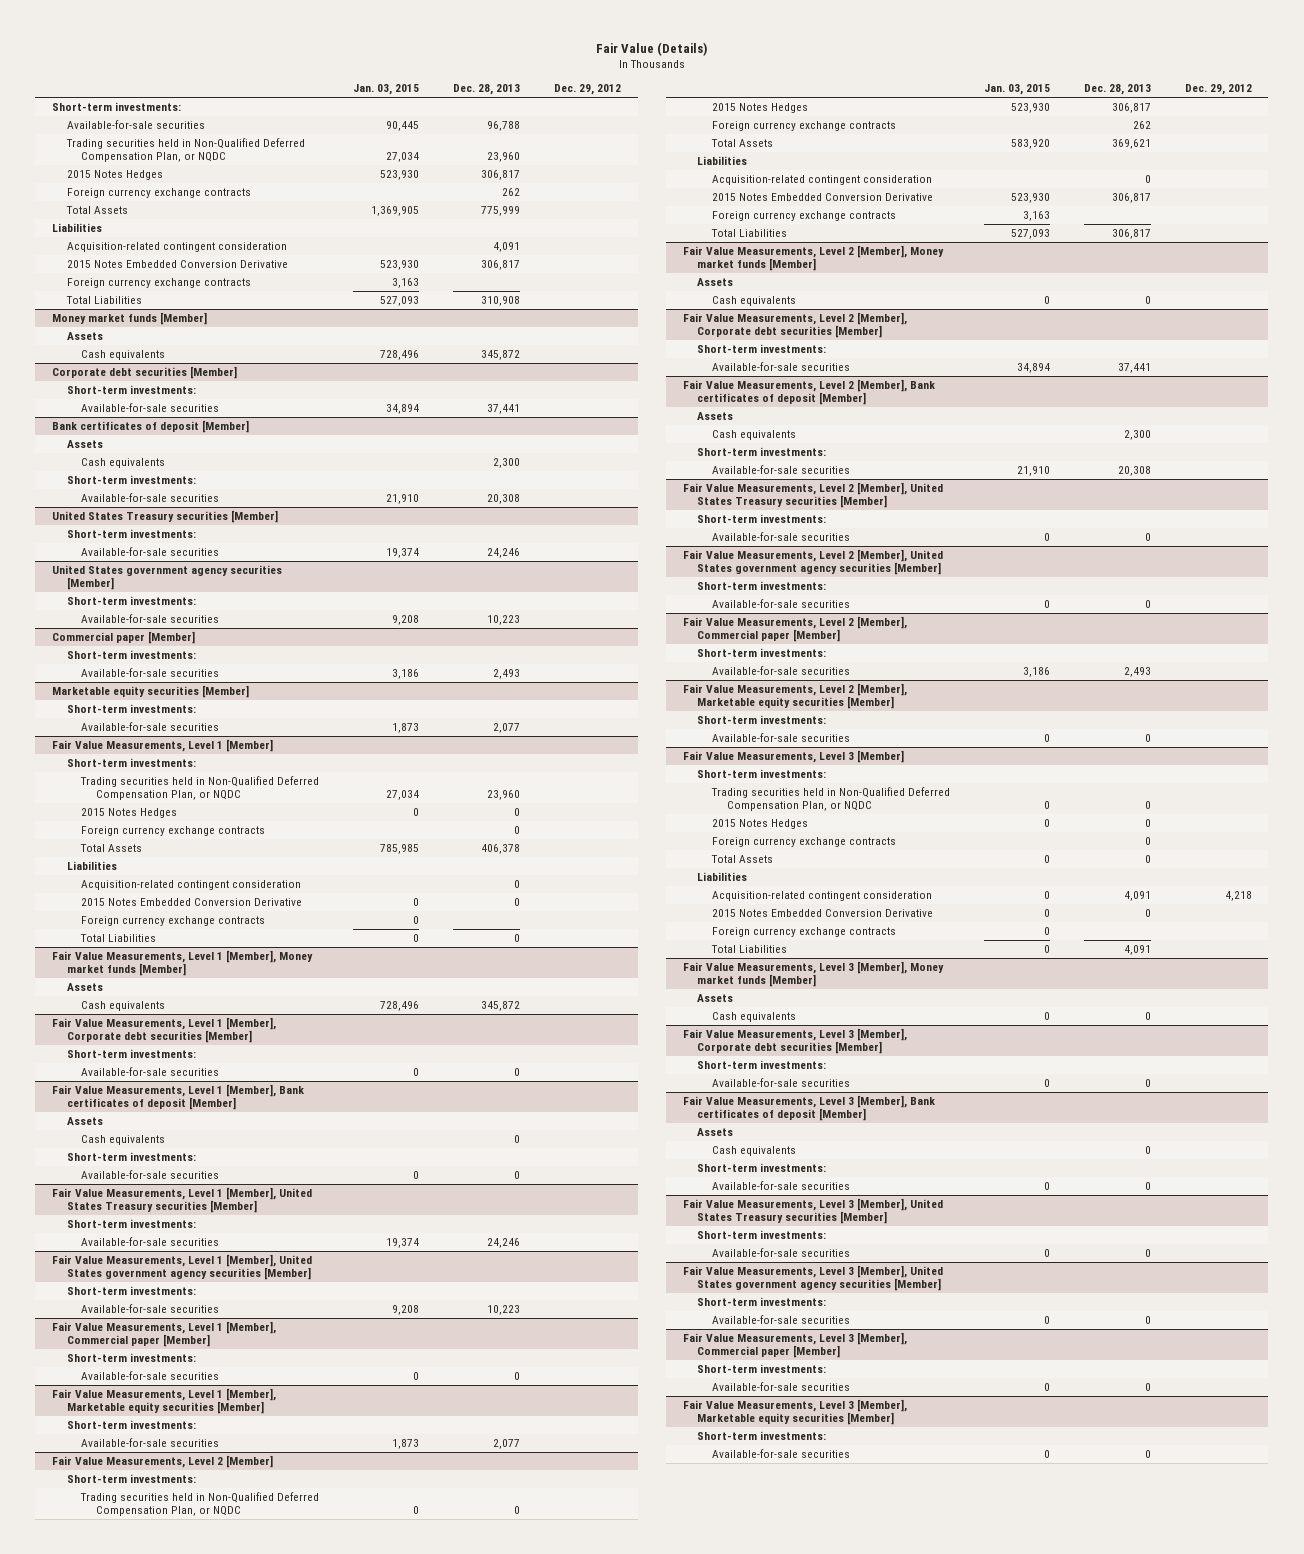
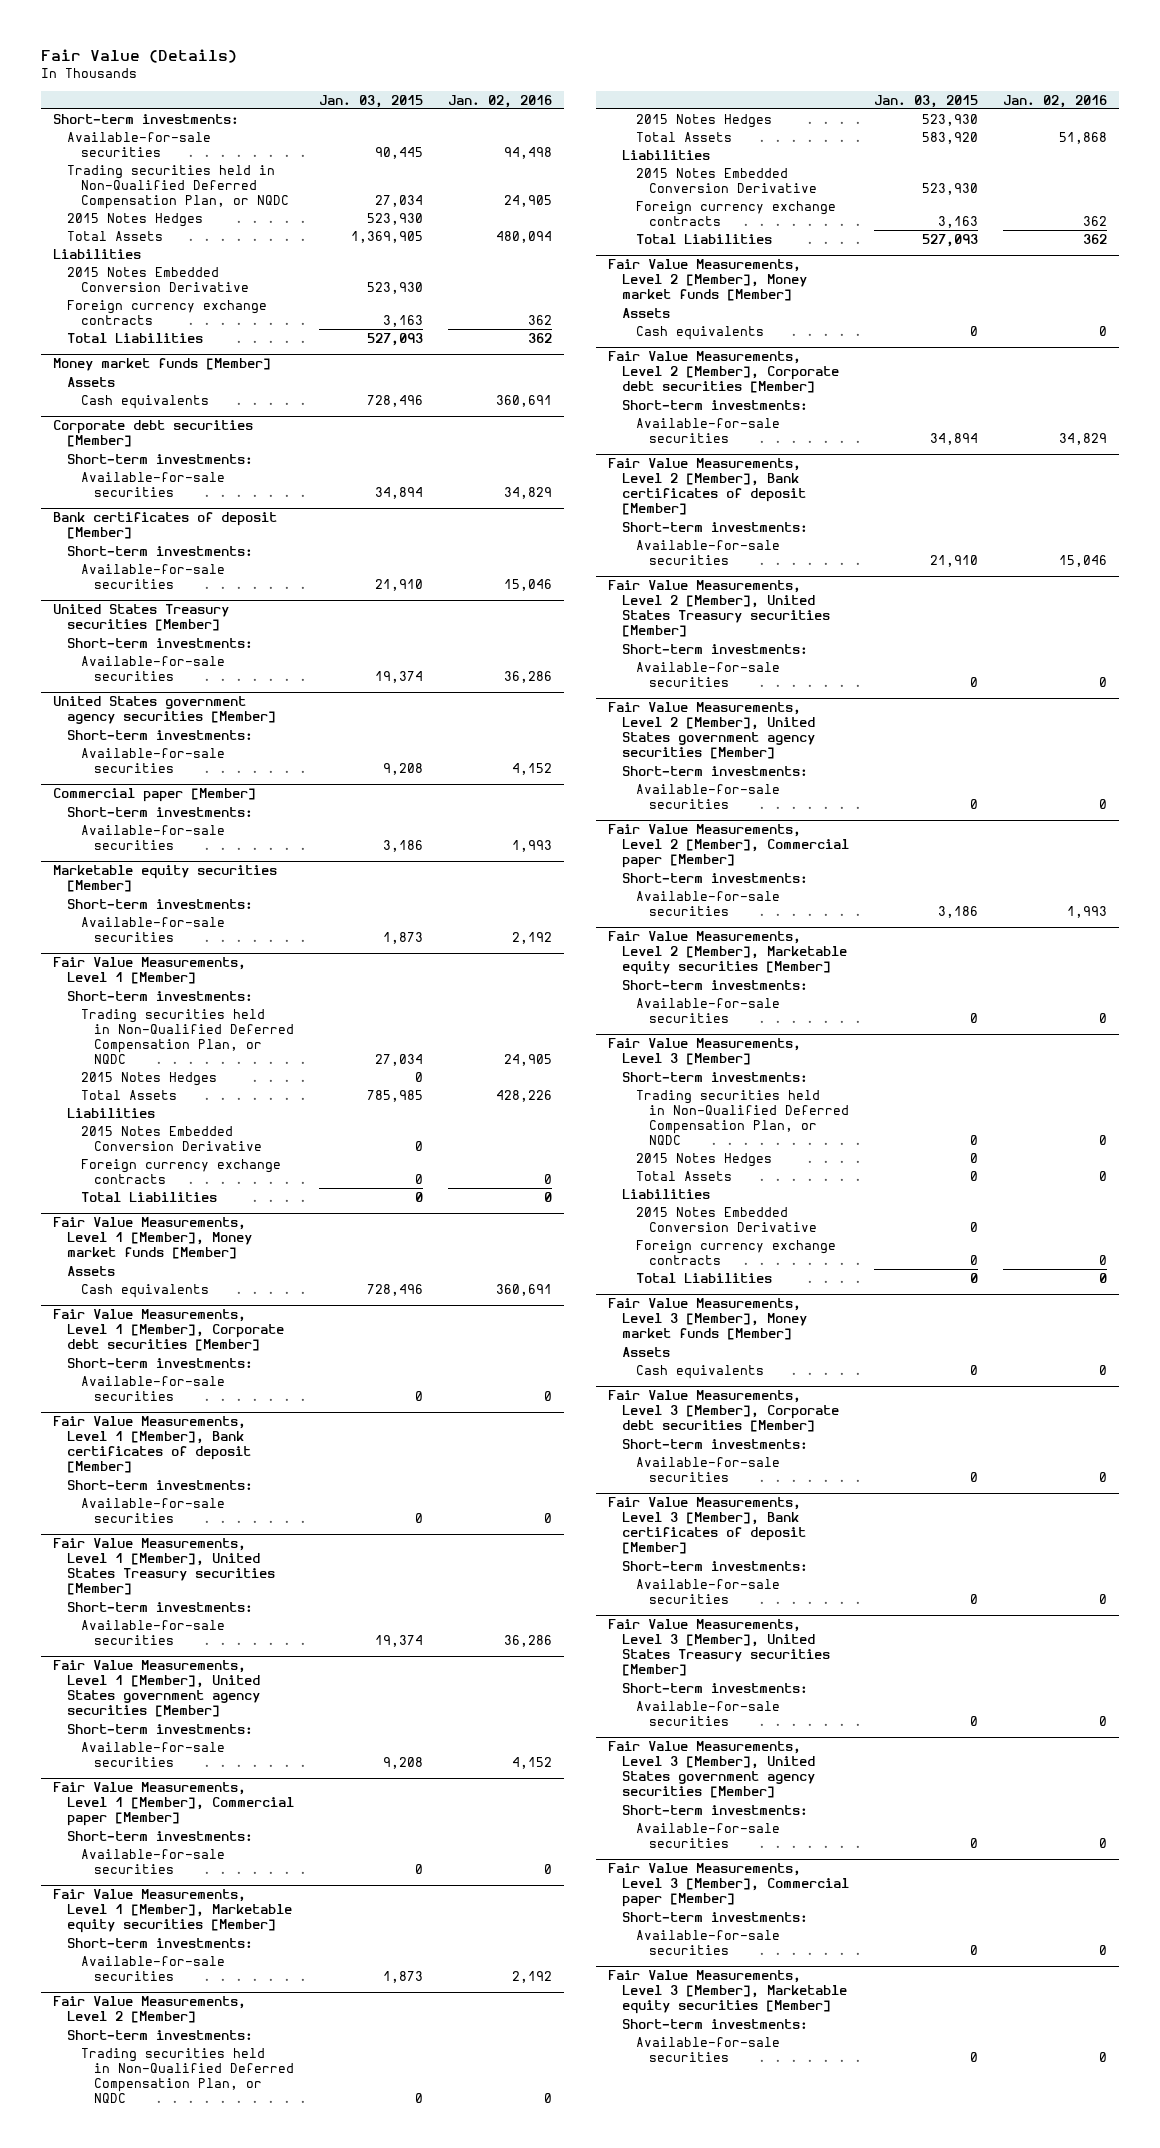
[452,84,520,96] Dec. 28, 2013 -> none
[553,84,621,96] Dec. 29, 2012 -> none
none -> [447,94,552,108] Jan. 02, 2016
[66,187,251,198] Foreign currency exchange contracts -> none
[66,241,287,252] Acquisition-related contingent consideration -> none
[66,439,103,448] Assets -> none
[81,457,166,468] Cash equivalents -> none
[81,825,266,836] Foreign currency exchange contracts -> none
[81,879,302,890] Acquisition-related contingent consideration -> none
[66,1116,103,1125] Assets -> none
[81,1134,166,1145] Cash equivalents -> none
[712,120,897,131] Foreign currency exchange contracts -> none
[712,174,933,185] Acquisition-related contingent consideration -> none
[697,411,734,420] Assets -> none
[712,429,797,440] Cash equivalents -> none
[712,836,897,847] Foreign currency exchange contracts -> none
[712,890,933,901] Acquisition-related contingent consideration -> none
[697,1127,734,1136] Assets -> none
[712,1145,797,1156] Cash equivalents -> none

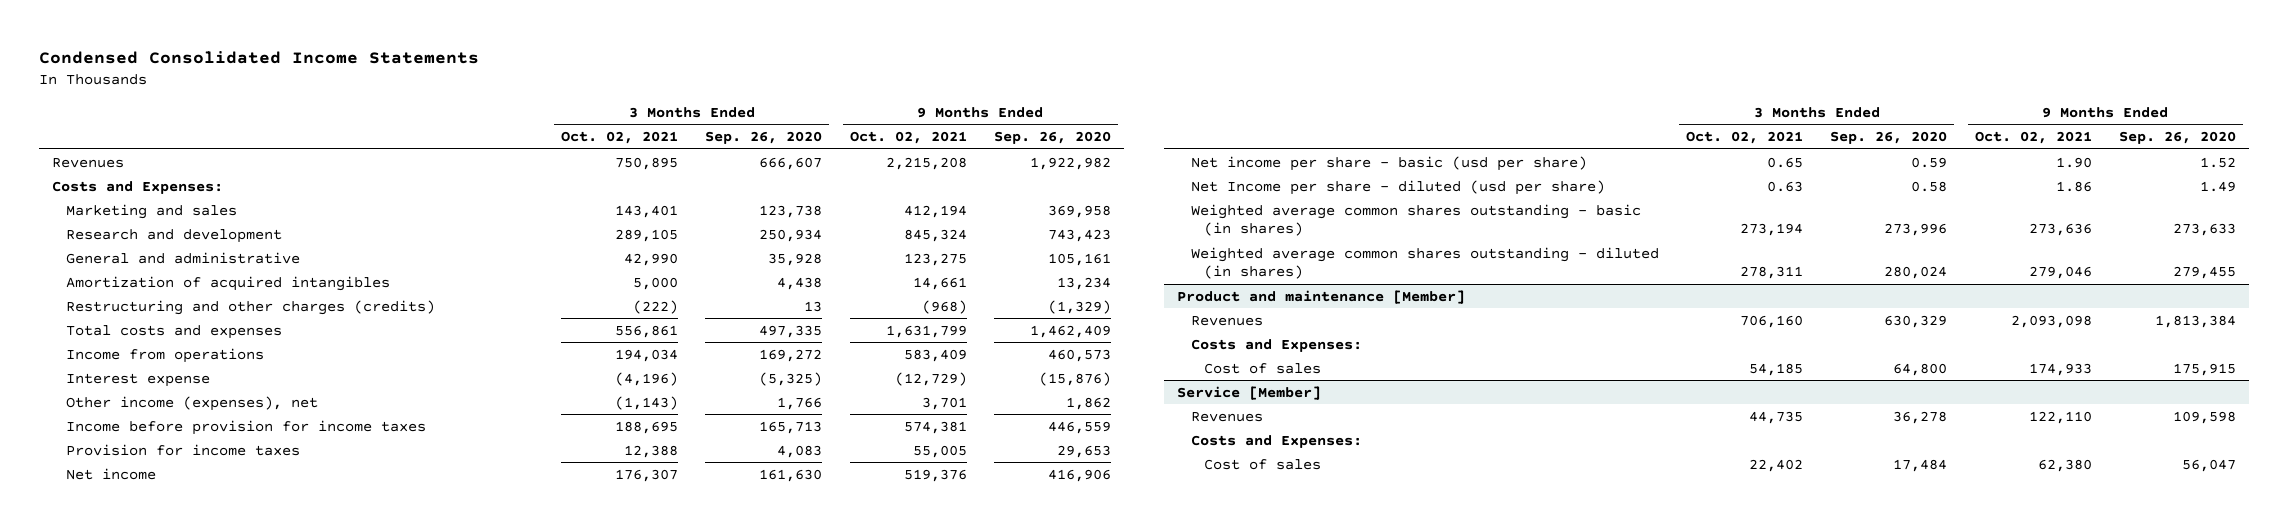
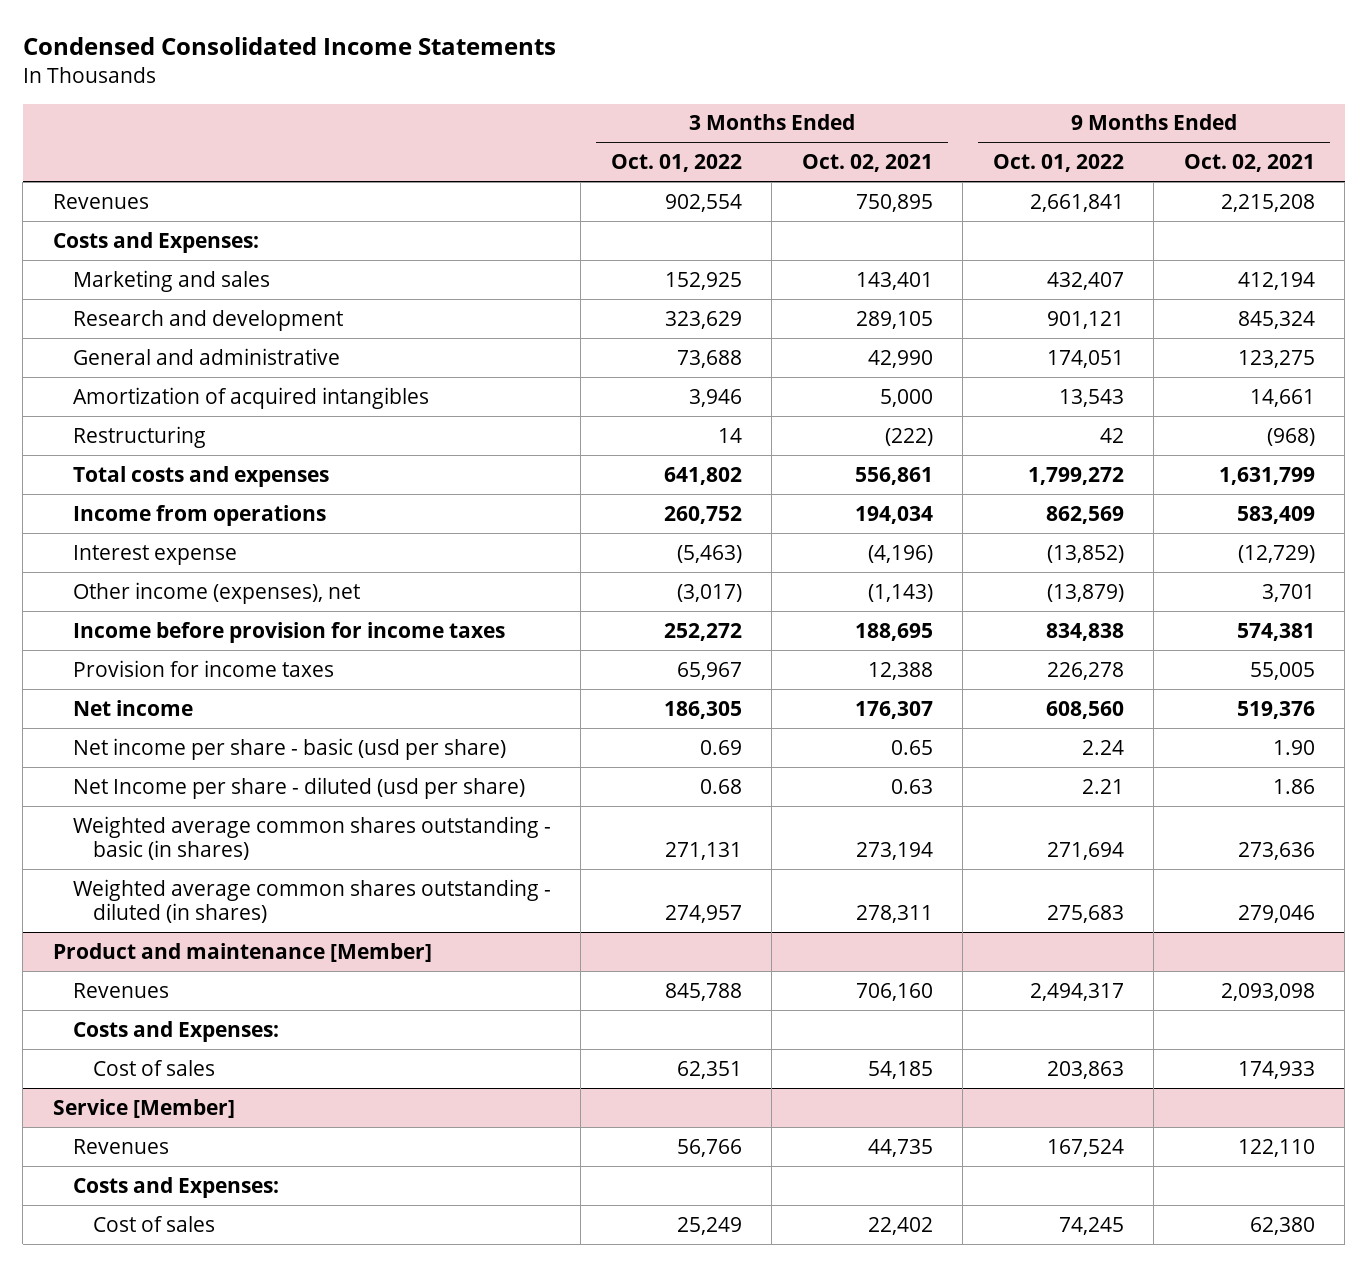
[705,131,823,145] Sep. 26, 2020 -> none
[993,131,1111,145] Sep. 26, 2020 -> none
none -> [610,154,742,173] Oct. 01, 2022
none -> [992,154,1124,173] Oct. 01, 2022
[65,299,435,315] Restructuring and other charges (credits) -> [72,425,206,448] Restructuring

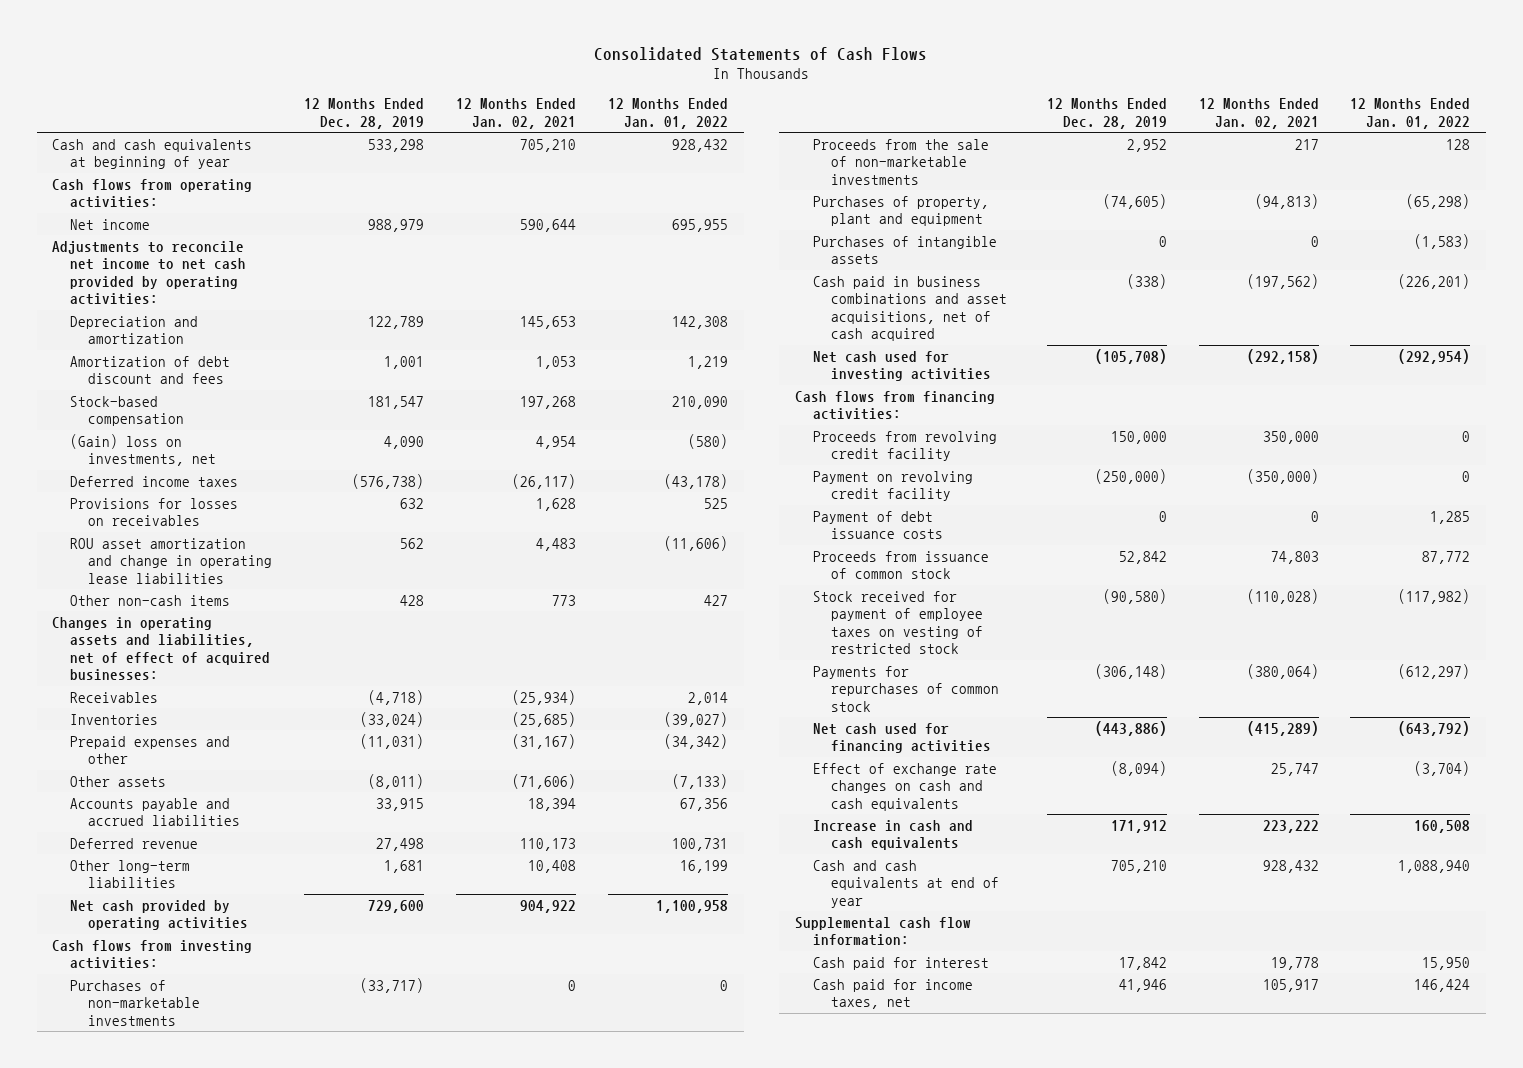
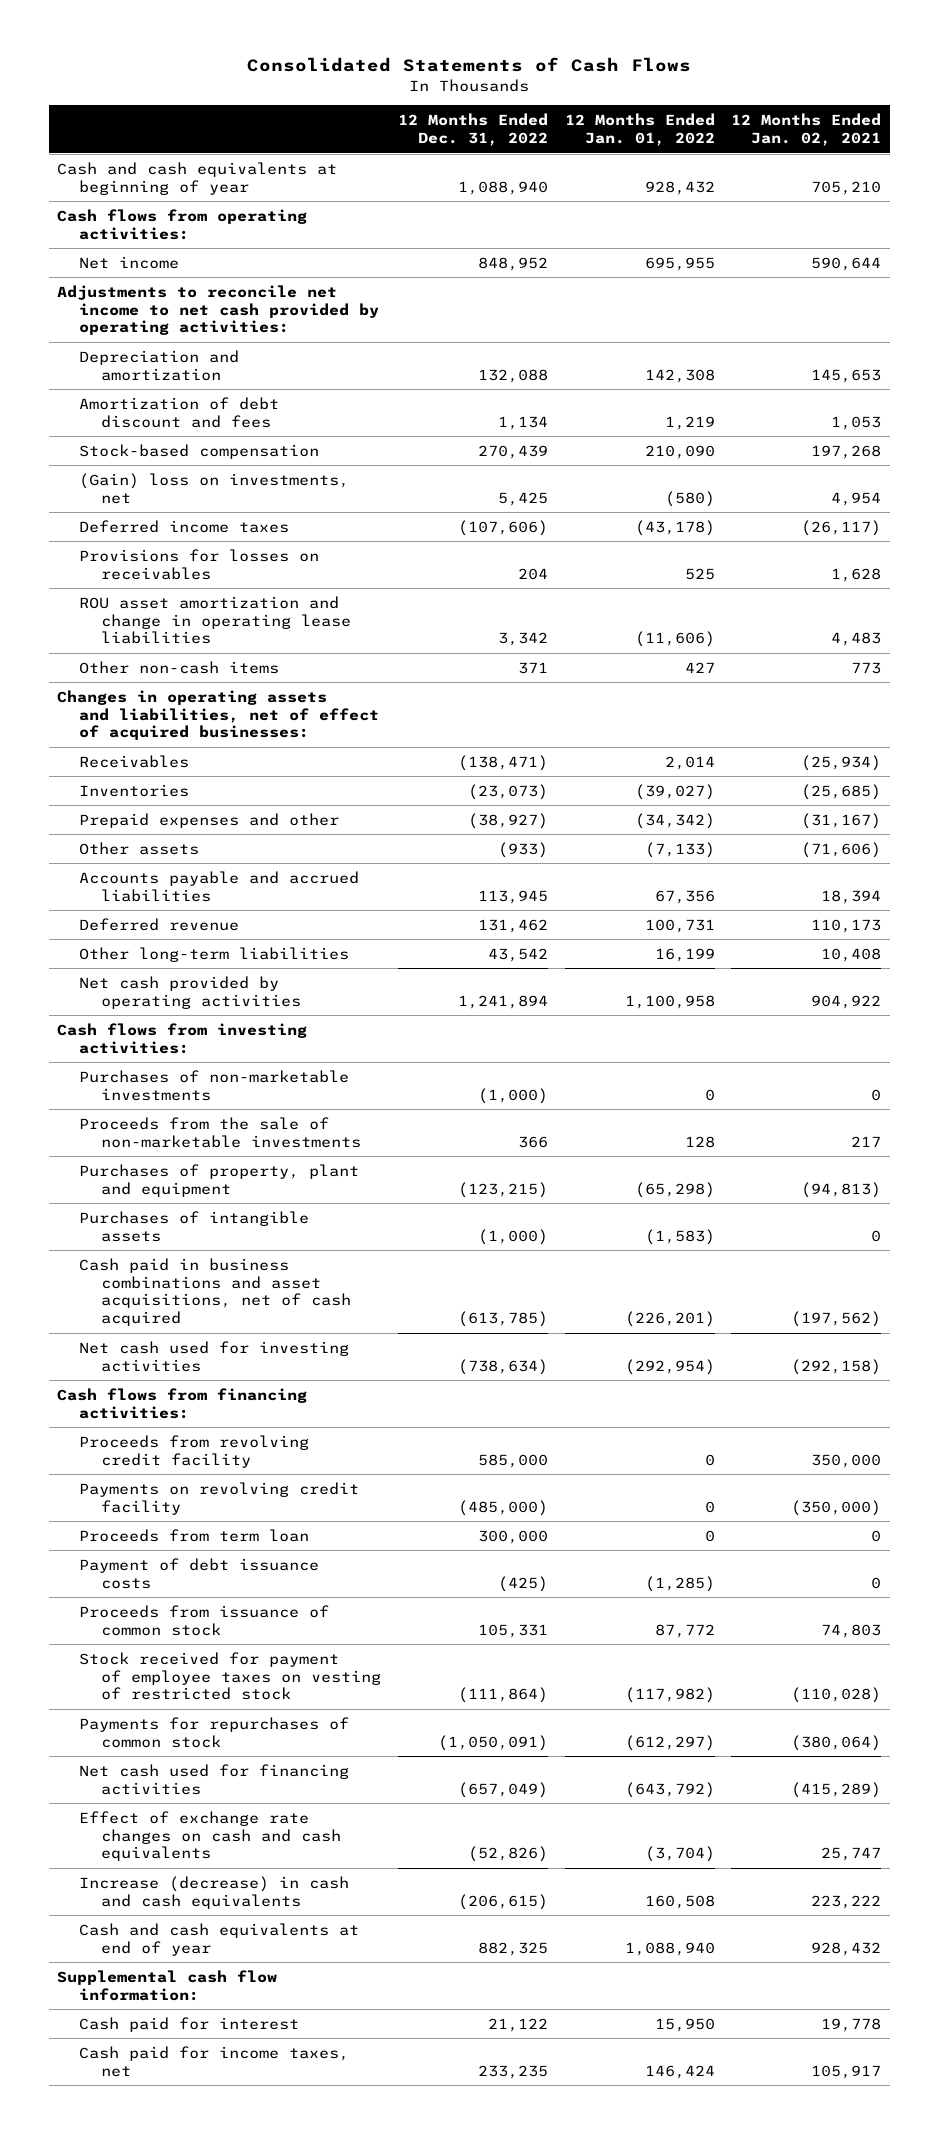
[304,98,425,129] 12 Months Ended Dec. 28, 2019 -> none
none -> [397,113,548,146] 12 Months Ended Dec. 31, 2022
[813,470,974,502] Payment on revolving credit facility -> [79,1481,360,1515] Payments on revolving credit facility
none -> [79,1528,310,1542] Proceeds from term loan
[1430,510,1471,524] 1,285 -> [644,1575,715,1592] (1,285)
[813,819,974,851] Increase in cash and cash equivalents -> [79,1875,350,1909] Increase (decrease) in cash and cash equivalents

